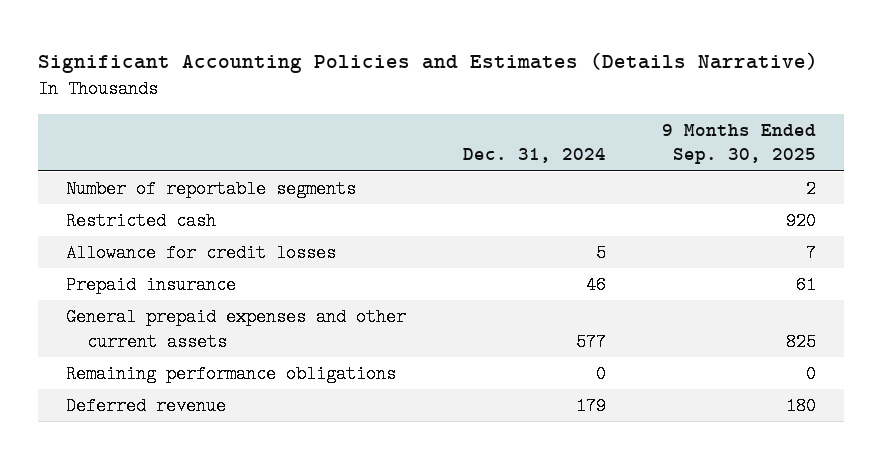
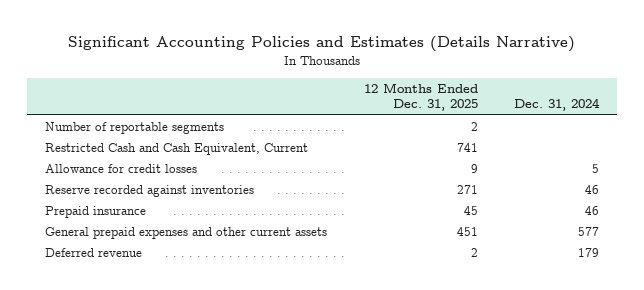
[661,123,816,165] 9 Months Ended Sep. 30, 2025 -> none
none -> [363,82,478,112] 12 Months Ended Dec. 31, 2025
[66,212,217,231] Restricted cash -> none
none -> [45,143,309,156] Restricted Cash and Cash Equivalent, Current
none -> [45,185,255,198] Reserve recorded against inventories
[66,365,397,384] Remaining performance obligations -> none

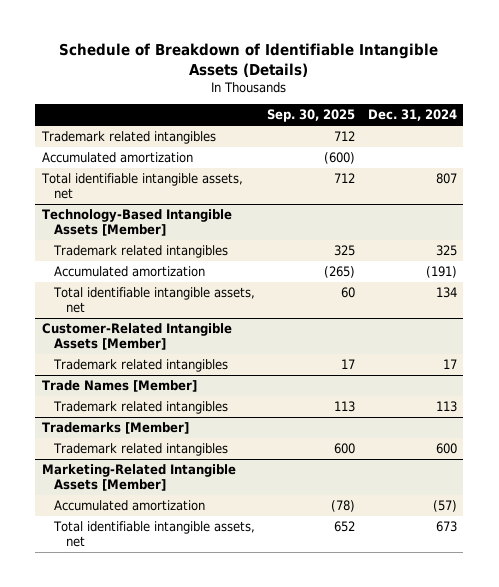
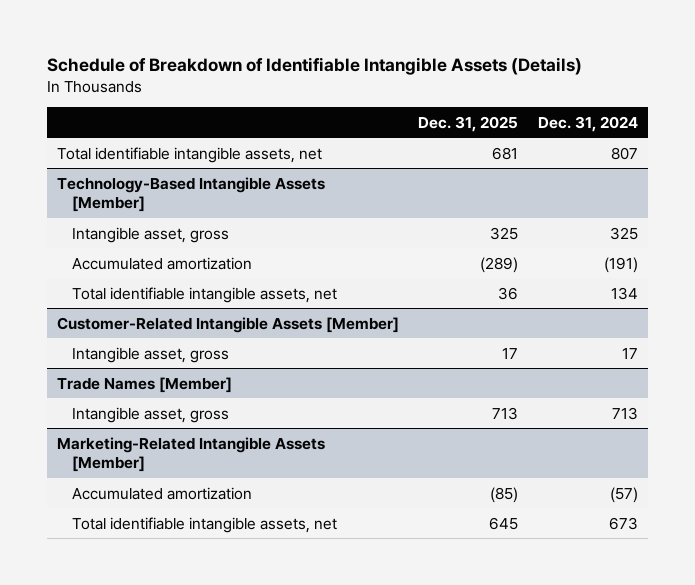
[267,109,356,123] Sep. 30, 2025 -> none
none -> [418,115,519,132] Dec. 31, 2025
[40,131,216,145] Trademark related intangibles -> none
[41,152,193,164] Accumulated amortization -> none
[52,245,228,259] Trademark related intangibles -> [71,226,229,243] Intangible asset, gross
[52,359,228,373] Trademark related intangibles -> [71,346,229,363] Intangible asset, gross
[52,401,228,415] Trademark related intangibles -> none
[41,422,189,435] Trademarks [Member] -> none
[52,443,228,457] Trademark related intangibles -> none
none -> [71,406,229,423] Intangible asset, gross

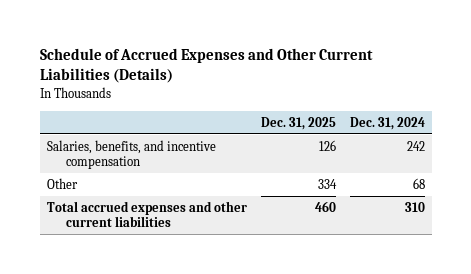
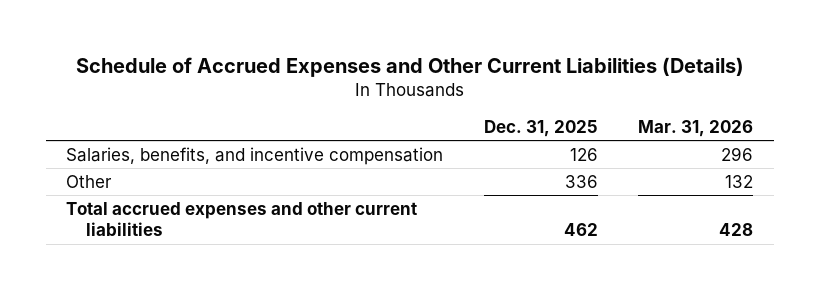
[349,116,425,130] Dec. 31, 2024 -> none
none -> [638,120,754,138] Mar. 31, 2026
[317,178,337,189] 334 -> [564,174,598,188] 336
[314,200,336,212] 460 -> [563,223,598,237] 462

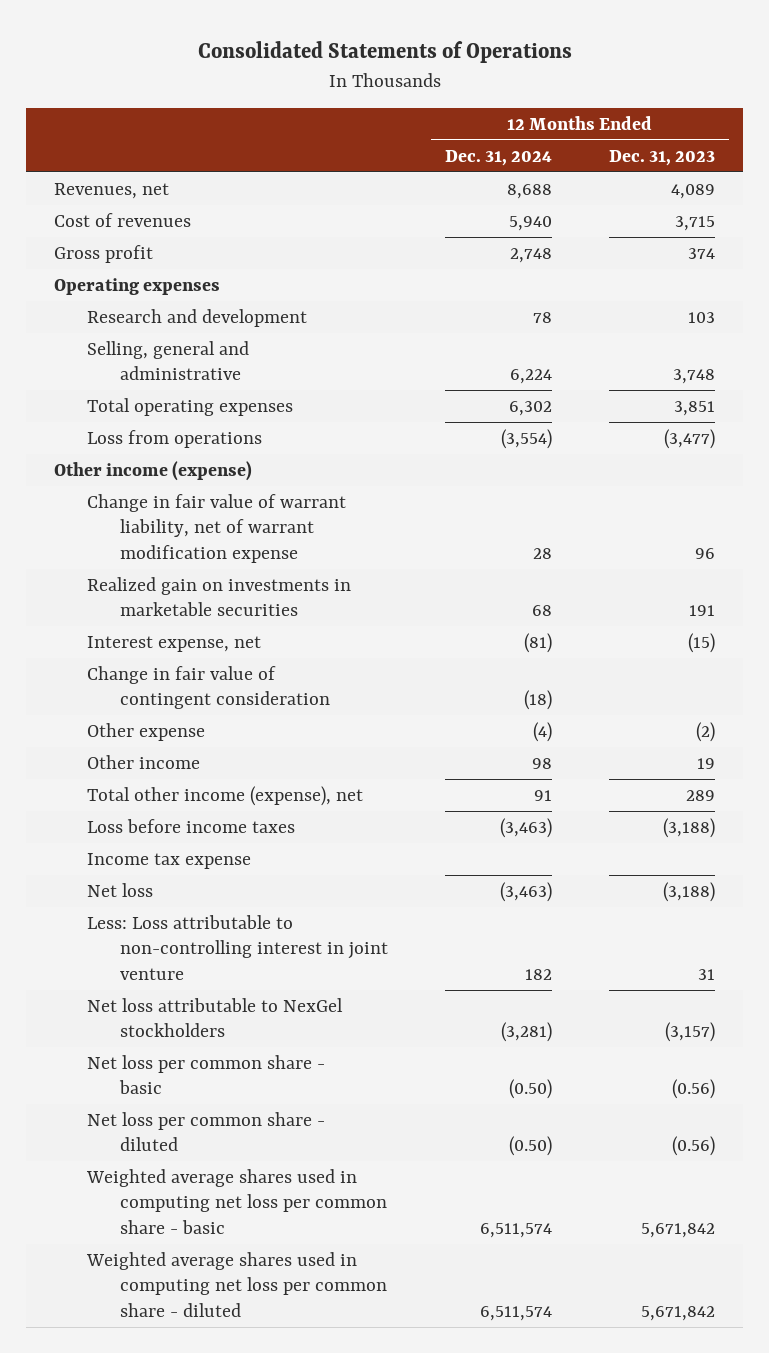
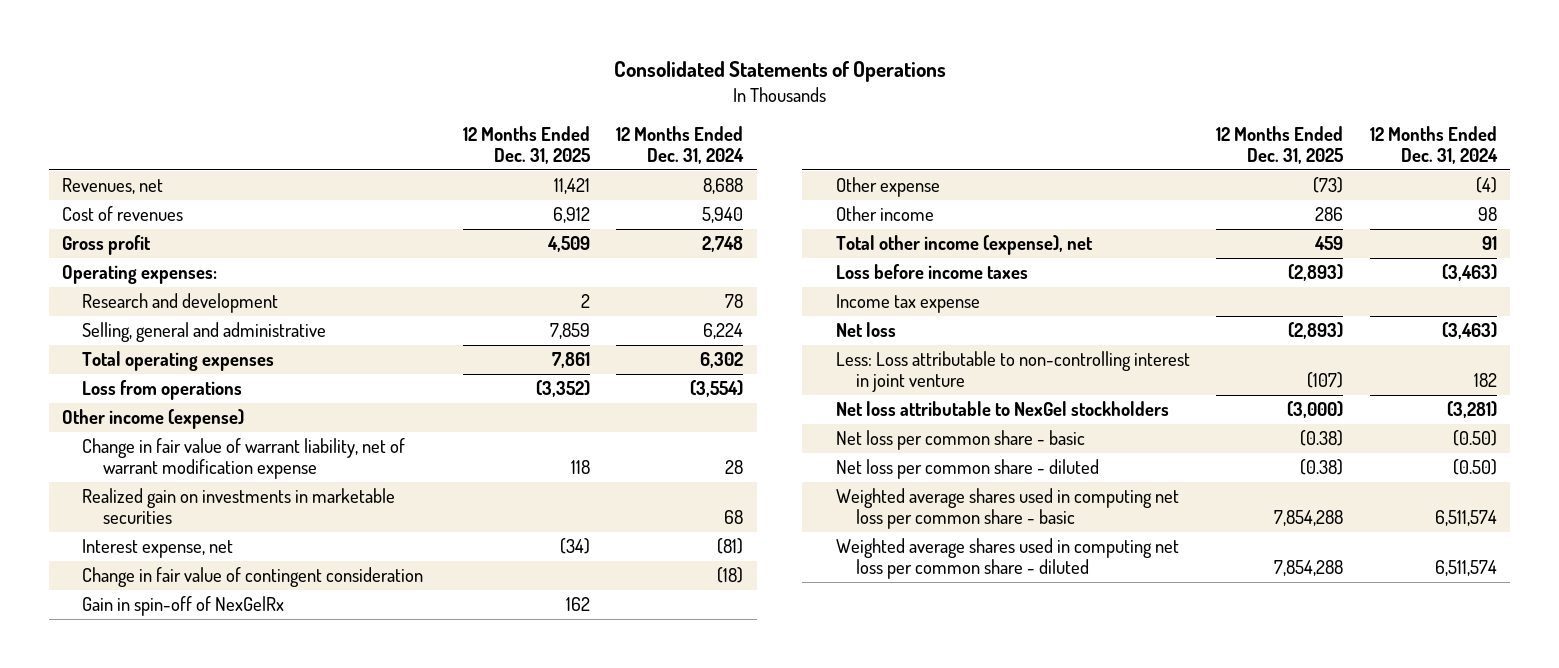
[609,149,716,166] Dec. 31, 2023 -> none
none -> [462,126,590,165] 12 Months Ended Dec. 31, 2025
[54,277,221,295] Operating expenses -> [62,265,218,285] Operating expenses:
none -> [82,596,285,617] Gain in spin-off of NexGelRx

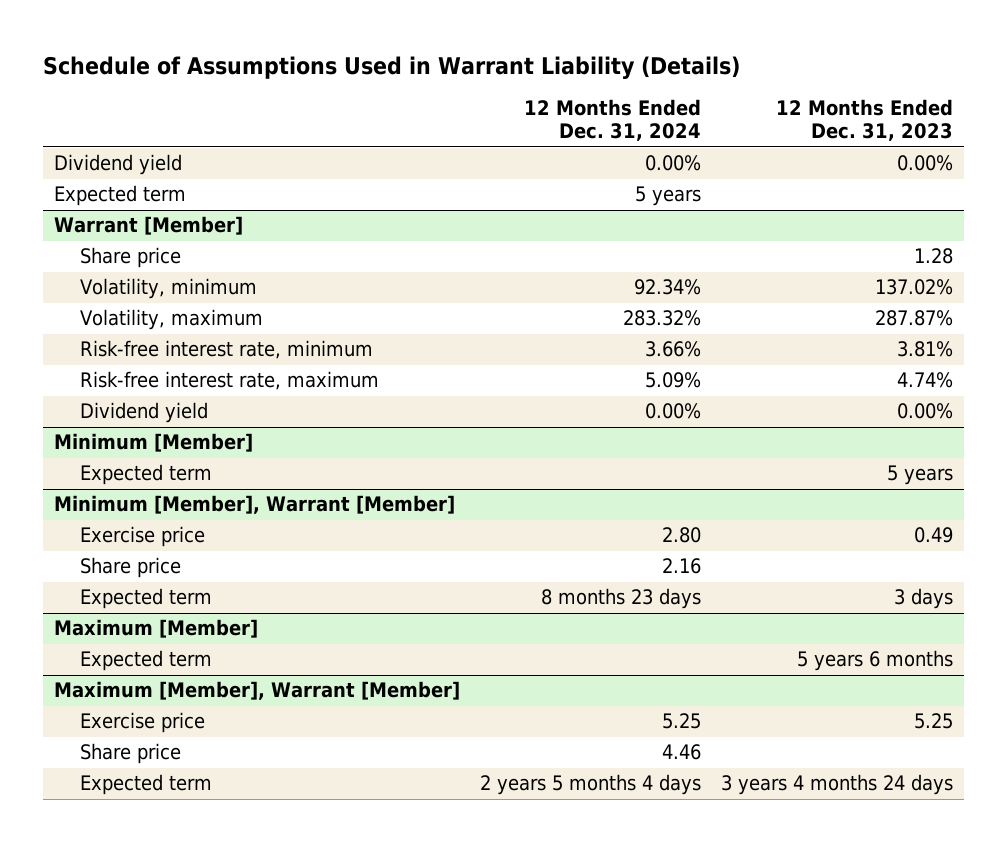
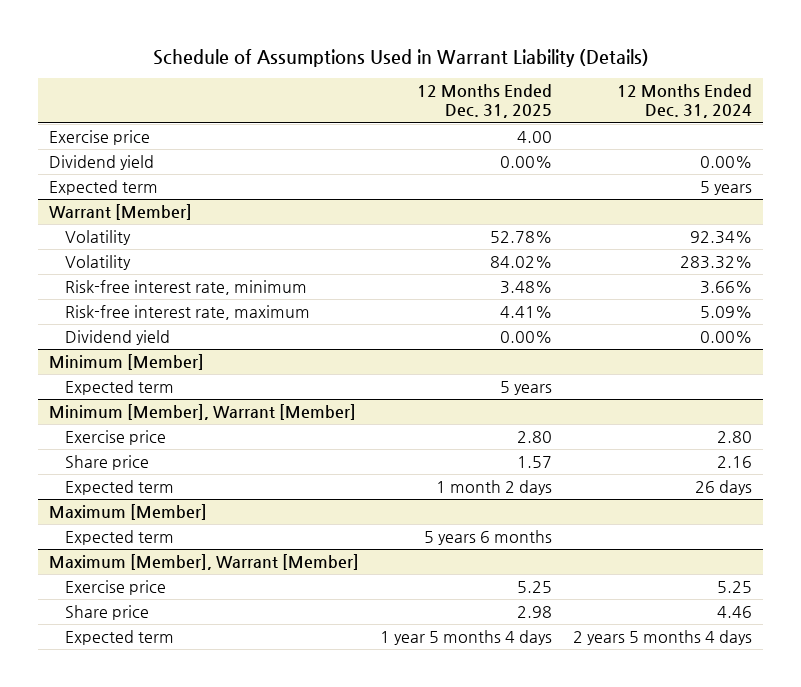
[776,99,954,142] 12 Months Ended Dec. 31, 2023 -> none
none -> [417,84,553,119] 12 Months Ended Dec. 31, 2025
none -> [48,130,150,146] Exercise price
[79,247,181,269] Share price -> none
[79,278,257,300] Volatility, minimum -> [64,230,131,246] Volatility
[79,309,263,331] Volatility, maximum -> [64,255,131,271] Volatility
[541,588,702,610] 8 months 23 days -> [695,480,753,496] 26 days

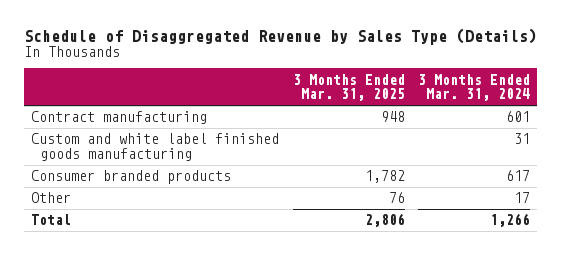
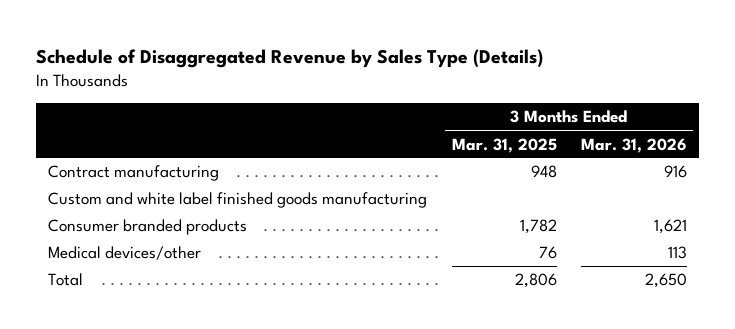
[418,73,531,102] 3 Months Ended Mar. 31, 2024 -> none
none -> [580,137,687,153] Mar. 31, 2026
[30,192,71,204] Other -> none
none -> [48,246,202,261] Medical devices/other

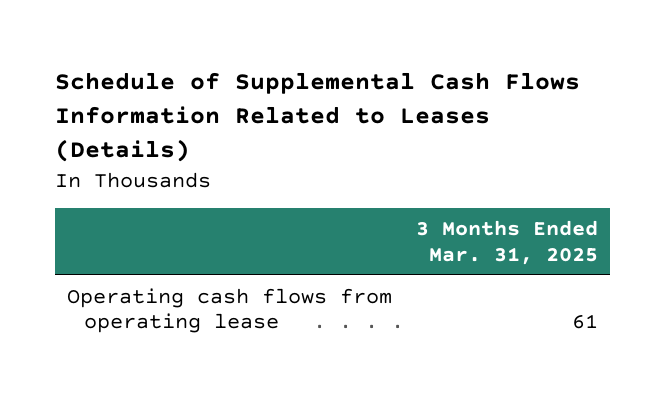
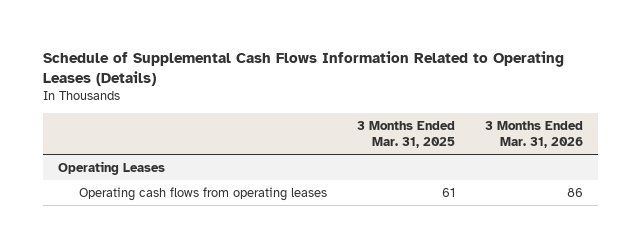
[55,72,581,163] Schedule of Supplemental Cash Flows Information Related to Leases (Details) -> [43,51,565,87] Schedule of Supplemental Cash Flows Information Related to Operating Leases (Details)
none -> [484,120,583,148] 3 Months Ended Mar. 31, 2026
none -> [58,160,166,175] Operating Leases
[67,288,393,334] Operating cash flows from operating lease -> [78,186,327,201] Operating cash flows from operating leases

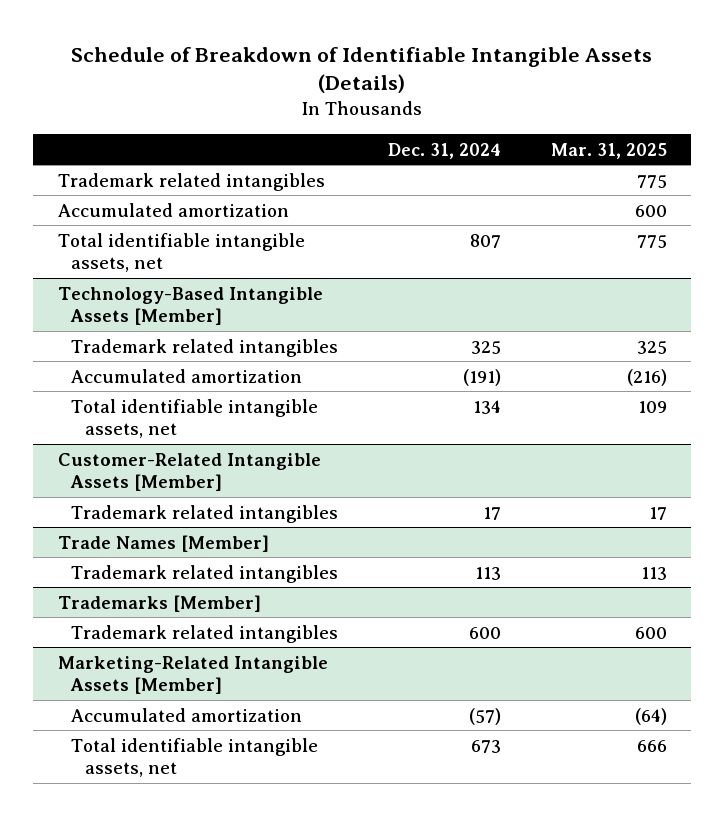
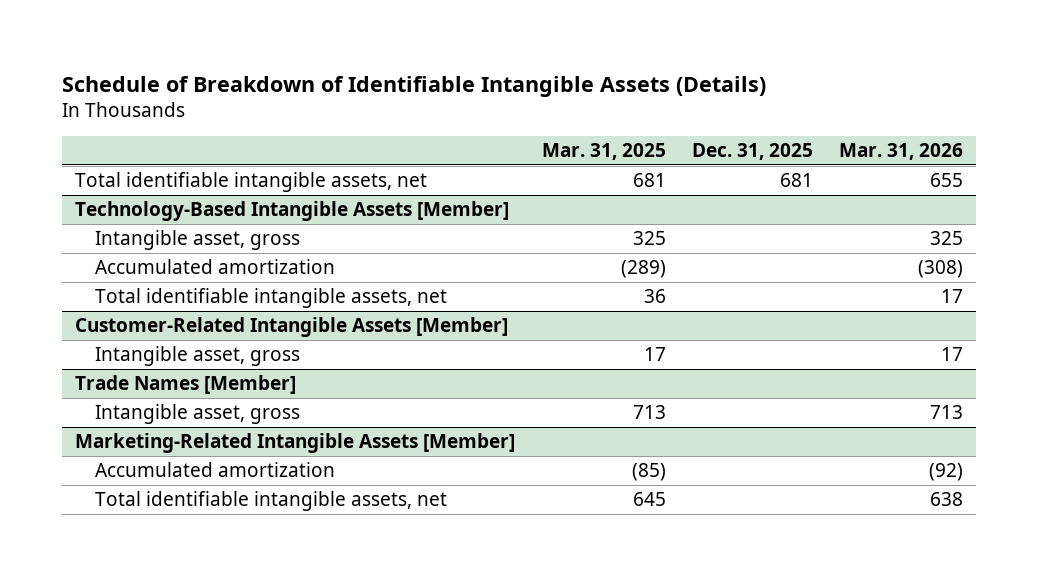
[387,142,501,159] Dec. 31, 2024 -> none
none -> [692,143,814,161] Dec. 31, 2025
none -> [839,143,964,161] Mar. 31, 2026
[57,172,325,191] Trademark related intangibles -> none
[57,202,289,217] Accumulated amortization -> none
[636,234,667,248] 775 -> [632,173,666,188] 681
[71,338,339,357] Trademark related intangibles -> [95,230,301,251] Intangible asset, gross
[626,368,667,386] (216) -> [620,260,666,279] (289)
[637,400,667,413] 109 -> [643,289,666,304] 36
[71,504,339,523] Trademark related intangibles -> [95,346,301,367] Intangible asset, gross
[71,564,339,583] Trademark related intangibles -> none
[57,594,261,612] Trademarks [Member] -> none
[71,624,339,643] Trademark related intangibles -> none
none -> [95,404,301,425] Intangible asset, gross
[634,707,667,725] (64) -> [631,463,666,482] (85)
[636,739,667,752] 666 -> [632,492,666,507] 645

